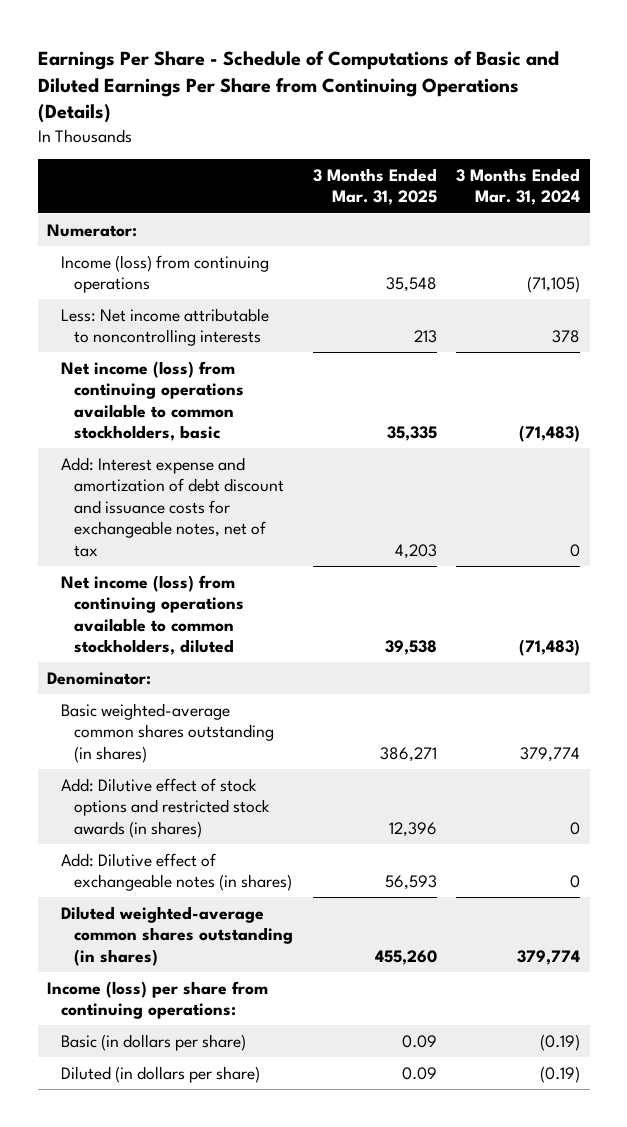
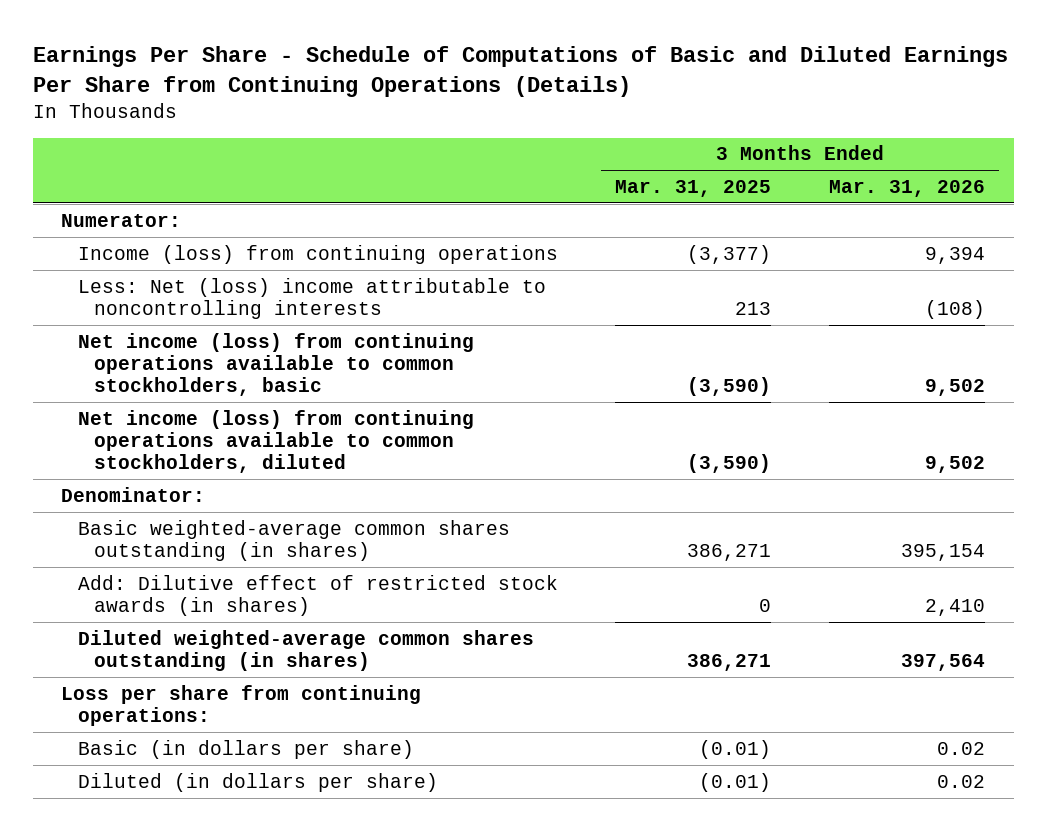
[455,167,580,206] 3 Months Ended Mar. 31, 2024 -> none
none -> [828,179,985,197] Mar. 31, 2026
[60,456,285,557] Add: Interest expense and amortization of debt discount and issuance costs for exchangeable notes, net of tax -> none
[385,277,437,293] 35,548 -> [687,244,772,264] (3,377)
[60,307,269,347] Less: Net income attributable to noncontrolling interests -> [77,277,546,319] Less: Net (loss) income attributable to noncontrolling interests
[386,426,437,442] 35,335 -> [687,377,772,397] (3,590)
[384,640,437,656] 39,538 -> [687,454,772,474] (3,590)
[60,852,293,892] Add: Dilutive effect of exchangeable notes (in shares) -> none
[60,777,271,838] Add: Dilutive effect of stock options and restricted stock awards (in shares) -> [77,574,558,616] Add: Dilutive effect of restricted stock awards (in shares)
[388,821,437,837] 12,396 -> [759,598,772,612] 0
[374,949,437,965] 455,260 -> [687,653,772,671] 386,271
[47,980,269,1020] Income (loss) per share from continuing operations: -> [61,684,422,726] Loss per share from continuing operations:
[401,1034,437,1048] 0.09 -> [699,739,772,759] (0.01)
[401,1066,437,1080] 0.09 -> [699,772,772,792] (0.01)

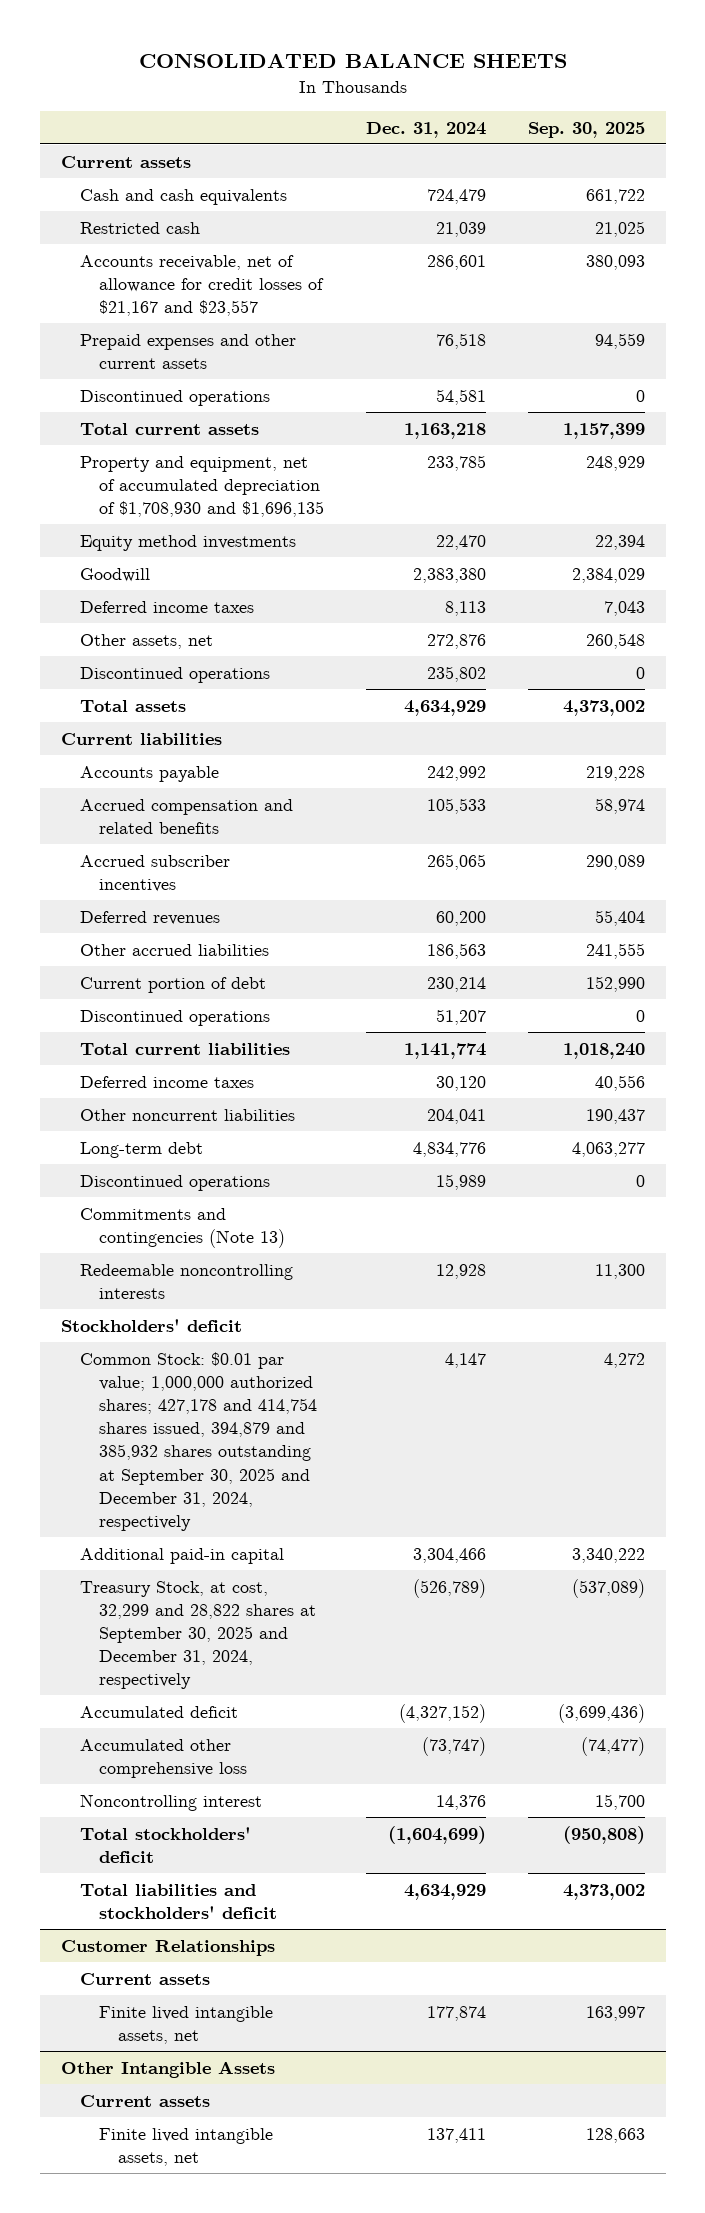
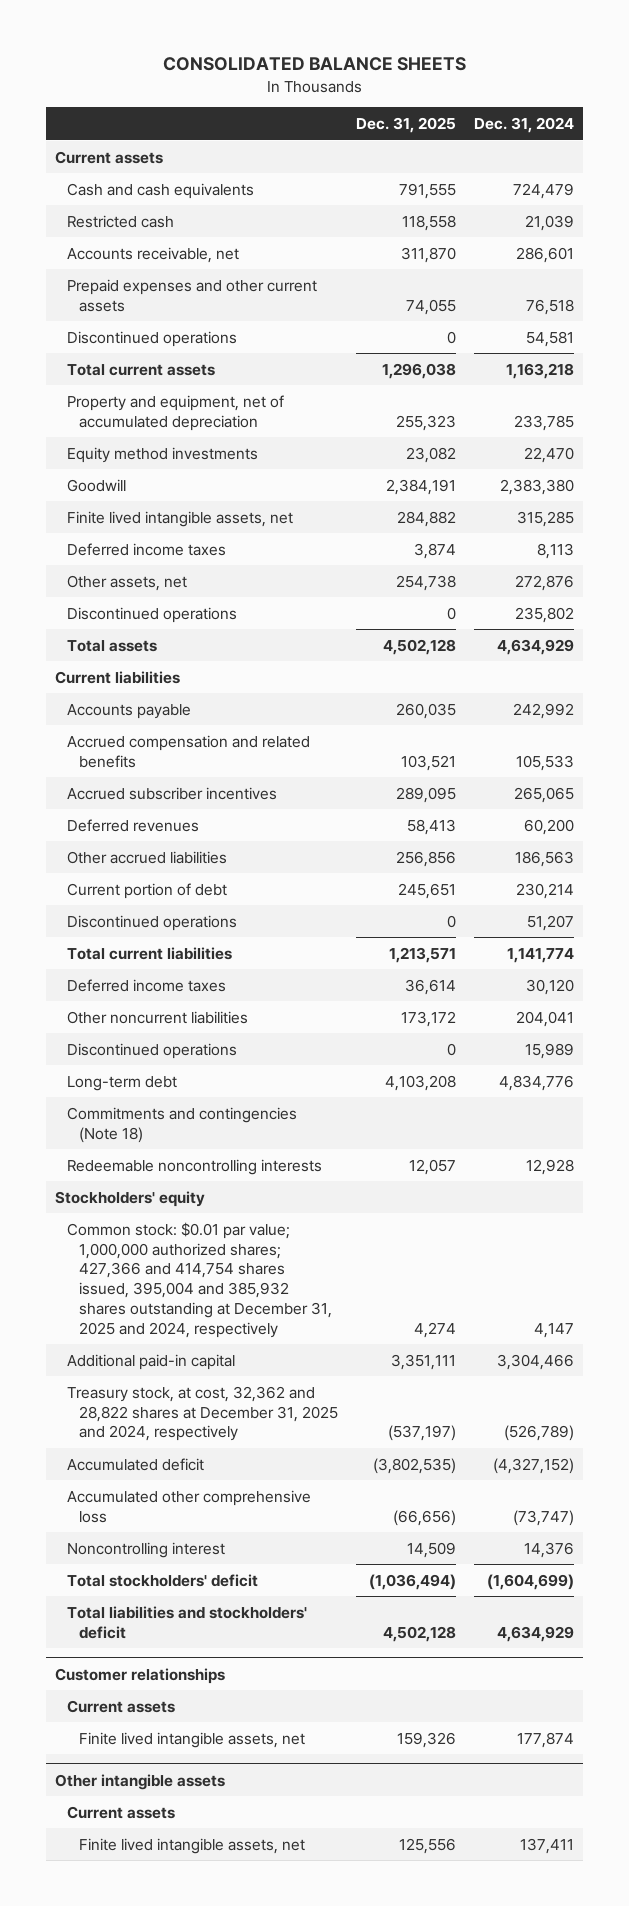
[527,121,645,138] Sep. 30, 2025 -> none
none -> [356,116,457,133] Dec. 31, 2025
[79,254,324,317] Accounts receivable, net of allowance for credit losses of $21,167 and $23,557 -> [67,246,240,263] Accounts receivable, net
[79,455,324,518] Property and equipment, net of accumulated depreciation of $1,708,930 and $1,696,135 -> [67,394,285,431] Property and equipment, net of accumulated depreciation
none -> [67,510,294,527] Finite lived intangible assets, net
[79,1141,203,1158] Long-term debt -> [67,1075,178,1091] Long-term debt
[79,1207,285,1248] Commitments and contingencies (Note 13) -> [67,1106,298,1143] Commitments and contingencies (Note 18)
[60,1318,242,1332] Stockholders' deficit -> [55,1190,206,1207] Stockholders' equity
[79,1351,317,1531] Common Stock: $0.01 par value; 1,000,000 authorized shares; 427,178 and 414,754 shares issued, 394,879 and 385,932 shares outstanding at September 30, 2025 and December 31, 2024, respectively -> [67,1221,333,1338] Common stock: $0.01 par value; 1,000,000 authorized shares; 427,366 and 414,754 shares issued, 395,004 and 385,932 shares outstanding at December 31, 2025 and 2024, respectively
[79,1580,316,1690] Treasury Stock, at cost, 32,299 and 28,822 shares at September 30, 2025 and December 31, 2024, respectively -> [67,1385,339,1442] Treasury stock, at cost, 32,362 and 28,822 shares at December 31, 2025 and 2024, respectively
[60,1939,275,1956] Customer Relationships -> [55,1667,226,1684] Customer relationships
[60,2060,275,2078] Other Intangible Assets -> [55,1773,226,1790] Other intangible assets

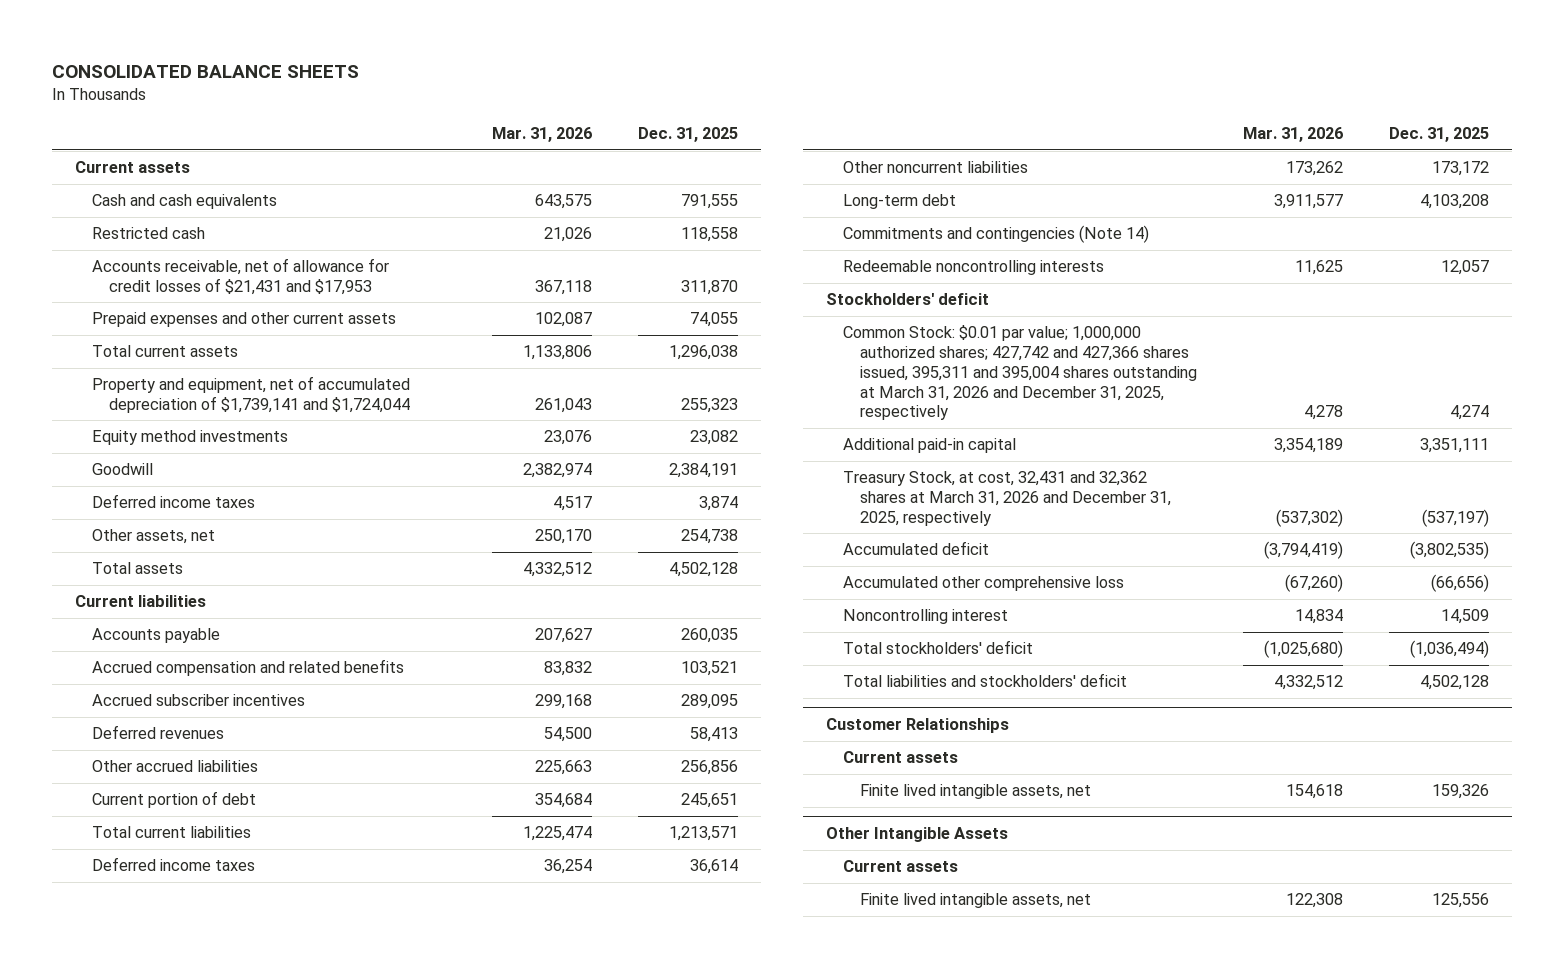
[474,116,575,133] Dec. 31, 2024 -> none
none -> [491,127,592,143] Mar. 31, 2026
[67,246,240,263] Accounts receivable, net -> [91,258,389,296] Accounts receivable, net of allowance for credit losses of $21,431 and $17,953
[67,330,238,347] Discontinued operations -> none
[67,394,285,431] Property and equipment, net of accumulated depreciation -> [91,376,410,414] Property and equipment, net of accumulated depreciation of $1,739,141 and $1,724,044
[67,510,294,527] Finite lived intangible assets, net -> none
[67,606,238,623] Discontinued operations -> none
[67,914,238,931] Discontinued operations -> none
[67,1042,238,1059] Discontinued operations -> none
[67,1106,298,1143] Commitments and contingencies (Note 18) -> [842,225,1149,244] Commitments and contingencies (Note 14)
[55,1190,206,1207] Stockholders' equity -> [826,293,990,306] Stockholders' deficit
[67,1221,333,1338] Common stock: $0.01 par value; 1,000,000 authorized shares; 427,366 and 414,754 shares issued, 395,004 and 385,932 shares outstanding at December 31, 2025 and 2024, respectively -> [842,325,1197,421] Common Stock: $0.01 par value; 1,000,000 authorized shares; 427,742 and 427,366 shares issued, 395,311 and 395,004 shares outstanding at March 31, 2026 and December 31, 2025, respectively
[67,1385,339,1442] Treasury stock, at cost, 32,362 and 28,822 shares at December 31, 2025 and 2024, respectively -> [842,471,1171,526] Treasury Stock, at cost, 32,431 and 32,362 shares at March 31, 2026 and December 31, 2025, respectively
[55,1667,226,1684] Customer relationships -> [826,718,1010,734] Customer Relationships
[55,1773,226,1790] Other intangible assets -> [826,827,1009,843] Other Intangible Assets

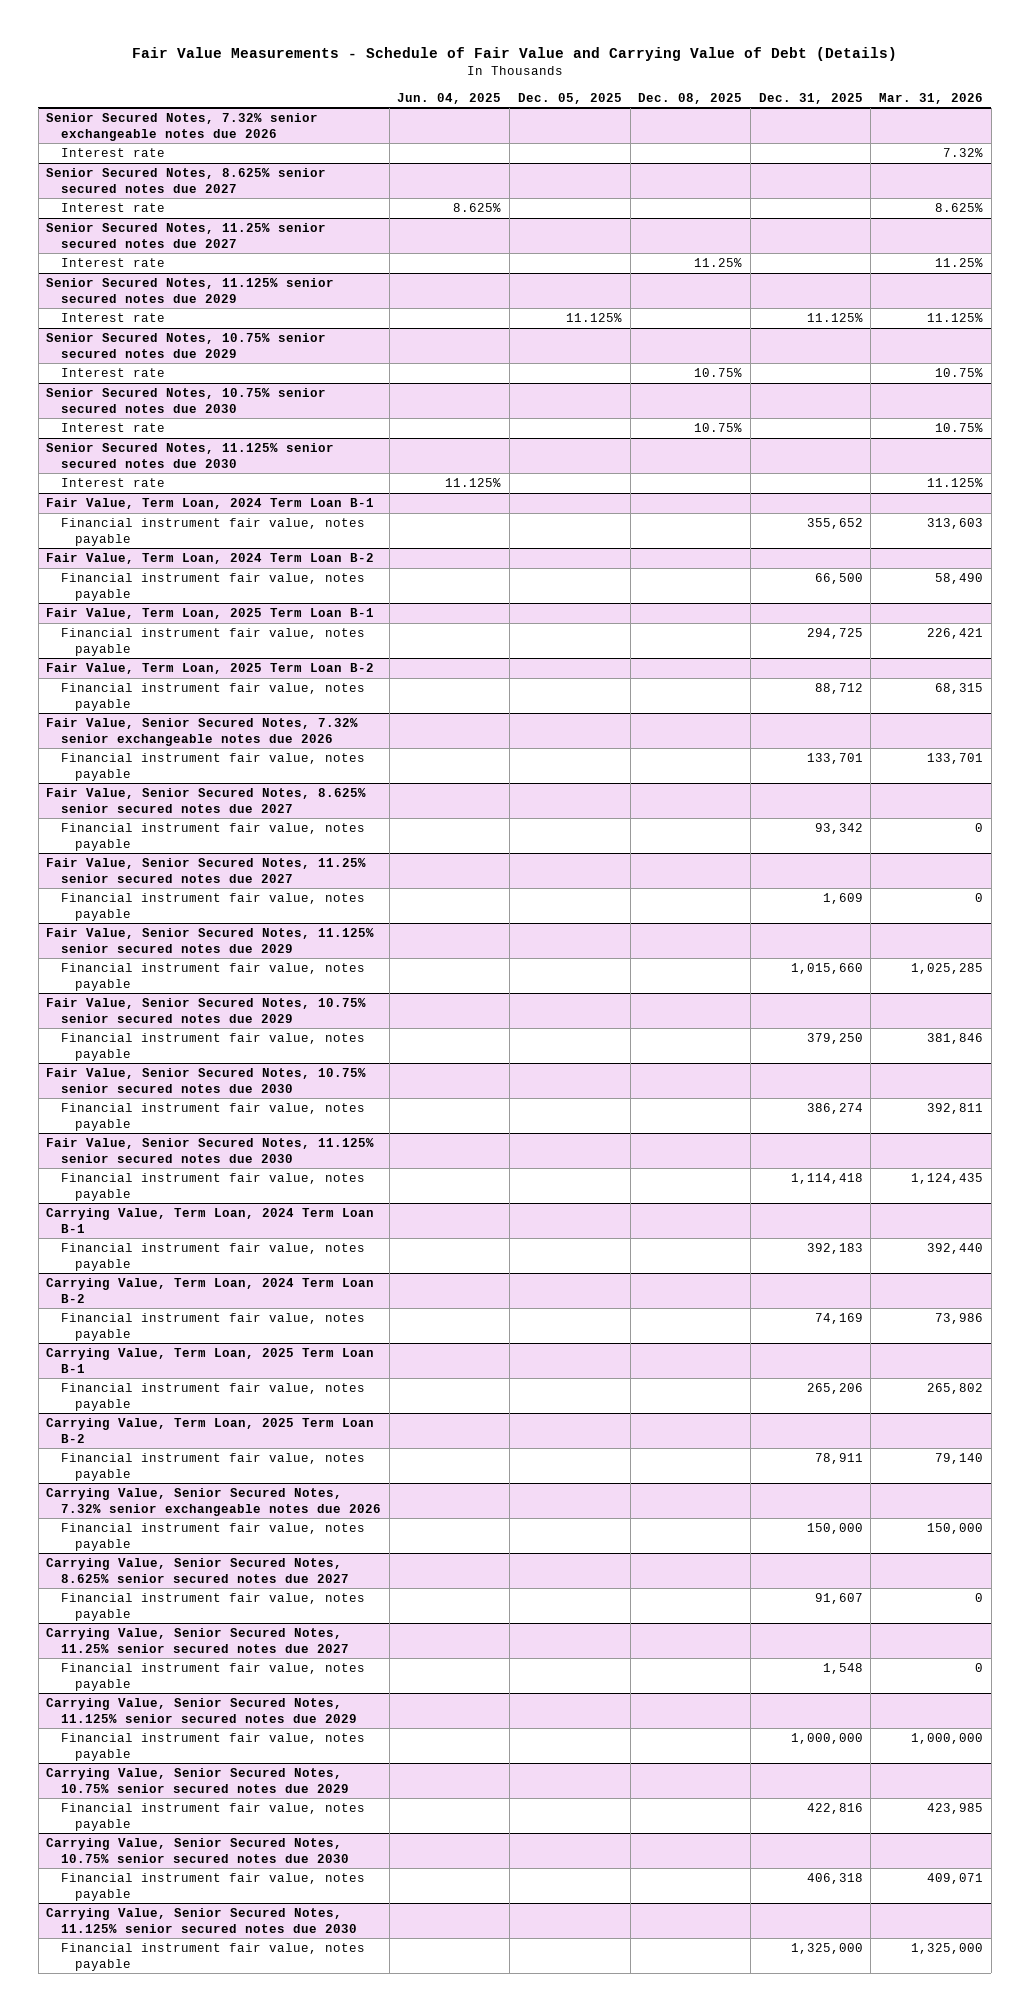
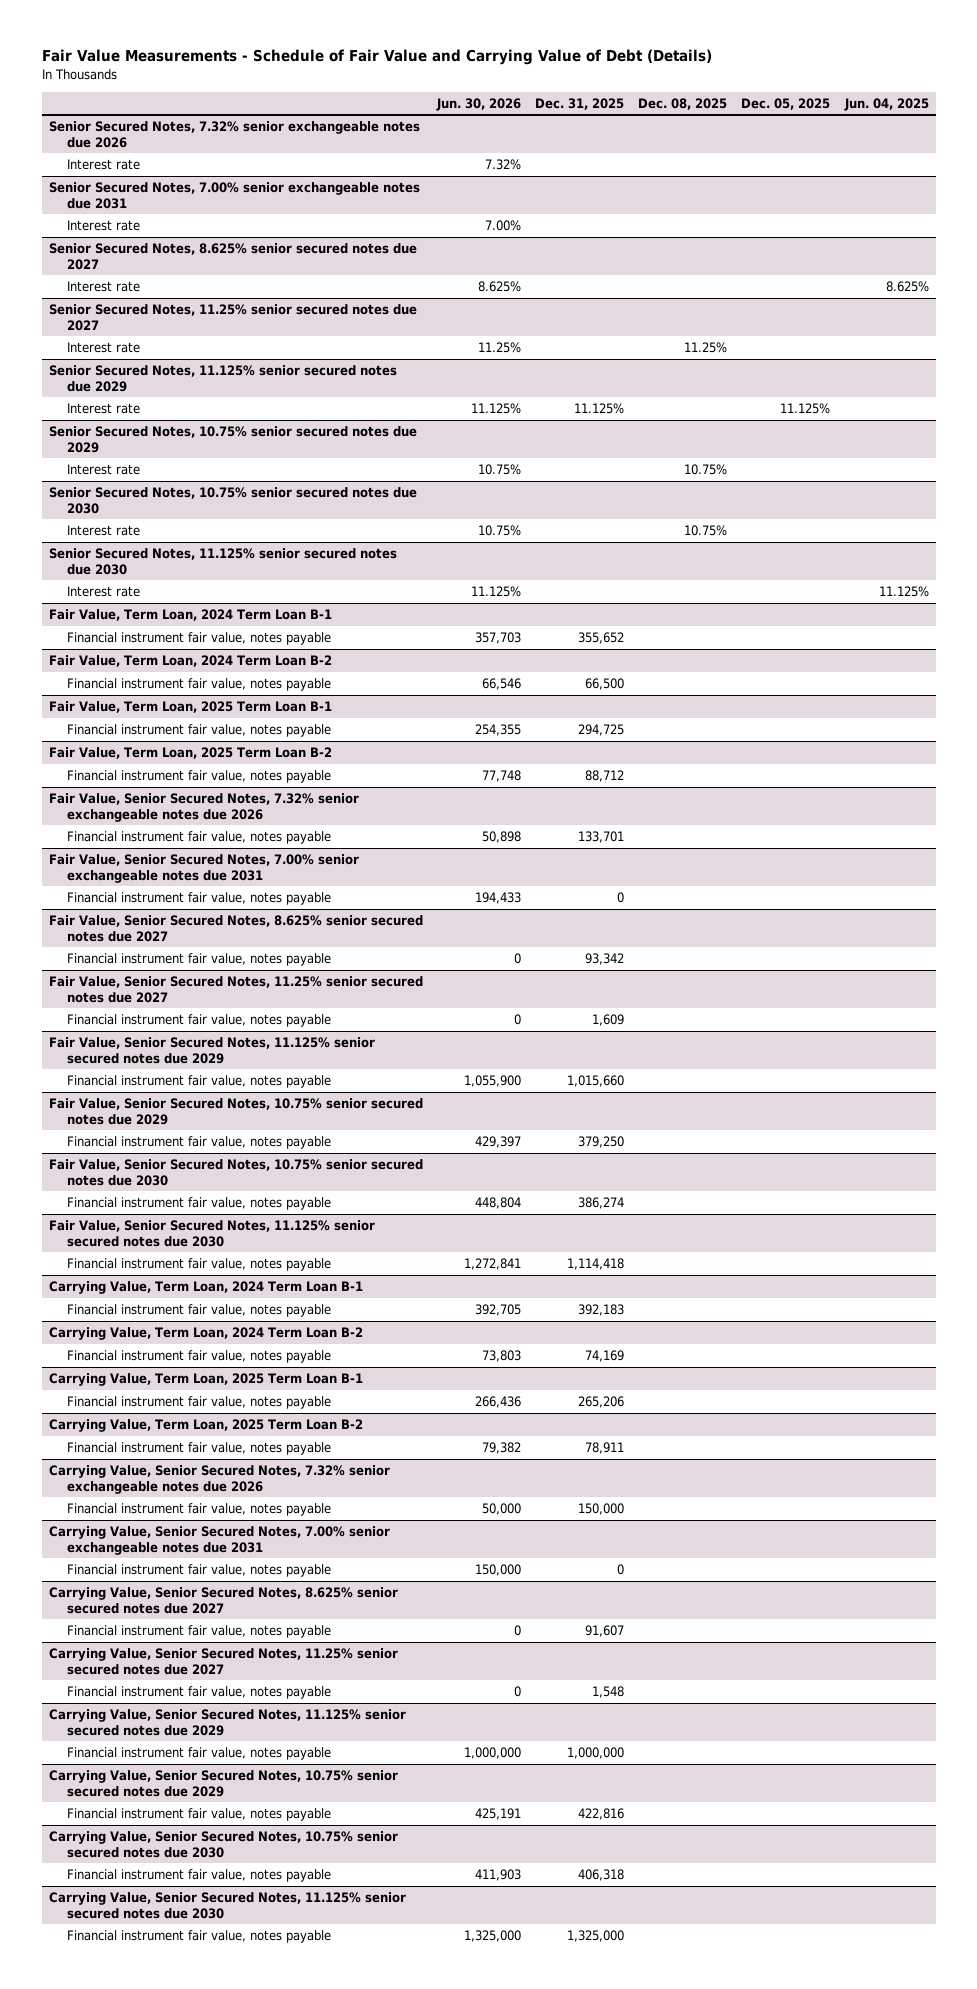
[879,92,984,104] Mar. 31, 2026 -> none
none -> [435,97,521,111] Jun. 30, 2026
none -> [48,181,420,209] Senior Secured Notes, 7.00% senior exchangeable notes due 2031
none -> [67,219,141,231] Interest rate
none -> [48,853,359,883] Fair Value, Senior Secured Notes, 7.00% senior exchangeable notes due 2031
none -> [67,891,332,905] Financial instrument fair value, notes payable
none -> [48,1525,390,1555] Carrying Value, Senior Secured Notes, 7.00% senior exchangeable notes due 2031
none -> [67,1563,332,1577] Financial instrument fair value, notes payable

